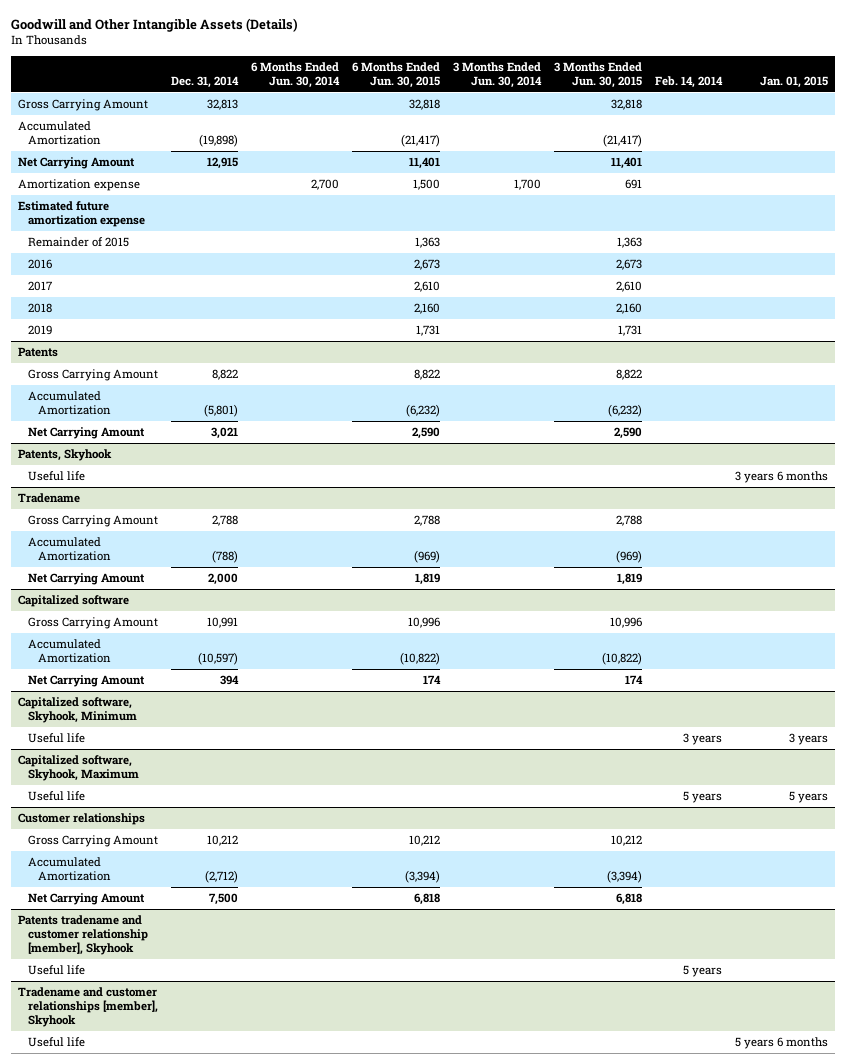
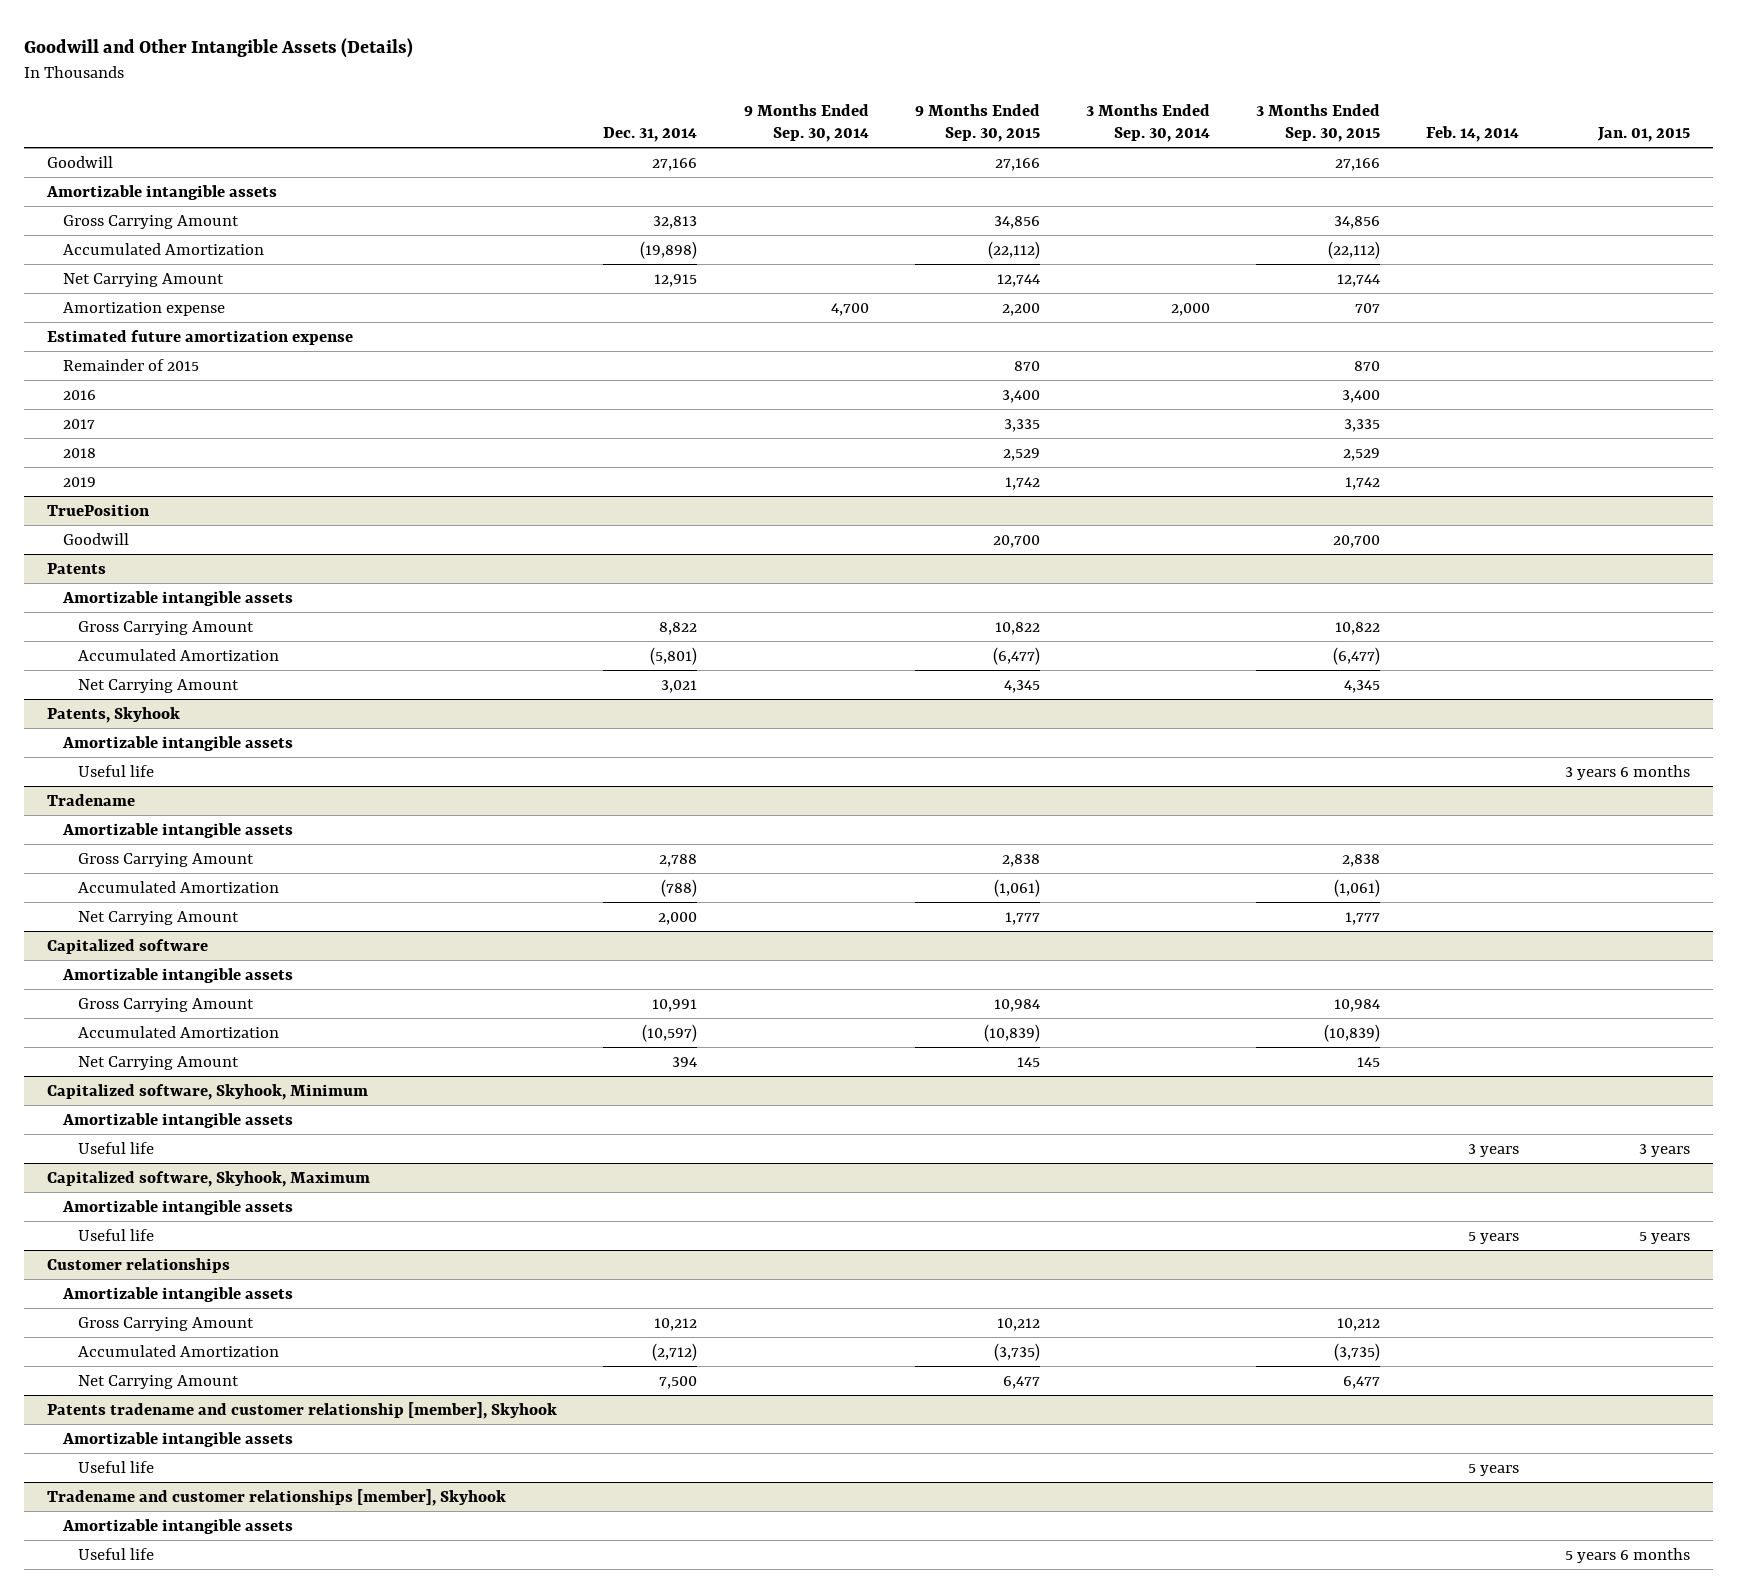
[250,62,340,88] 6 Months Ended Jun. 30, 2014 -> none
[351,62,440,88] 6 Months Ended Jun. 30, 2015 -> none
[452,62,542,88] 3 Months Ended Jun. 30, 2014 -> none
[553,62,642,88] 3 Months Ended Jun. 30, 2015 -> none
none -> [743,103,869,143] 9 Months Ended Sep. 30, 2014
none -> [914,103,1040,143] 9 Months Ended Sep. 30, 2015
none -> [1085,103,1210,143] 3 Months Ended Sep. 30, 2014
none -> [1255,103,1380,143] 3 Months Ended Sep. 30, 2015
none -> [47,155,114,168] Goodwill
none -> [46,184,278,200] Amortizable intangible assets
none -> [47,503,151,516] TruePosition
none -> [62,532,129,545] Goodwill
none -> [61,590,293,606] Amortizable intangible assets
none -> [61,735,293,751] Amortizable intangible assets
none -> [61,822,293,838] Amortizable intangible assets
none -> [61,967,293,983] Amortizable intangible assets
none -> [61,1112,293,1128] Amortizable intangible assets
none -> [61,1199,293,1215] Amortizable intangible assets
none -> [61,1286,293,1302] Amortizable intangible assets
none -> [61,1431,293,1447] Amortizable intangible assets
none -> [61,1518,293,1534] Amortizable intangible assets

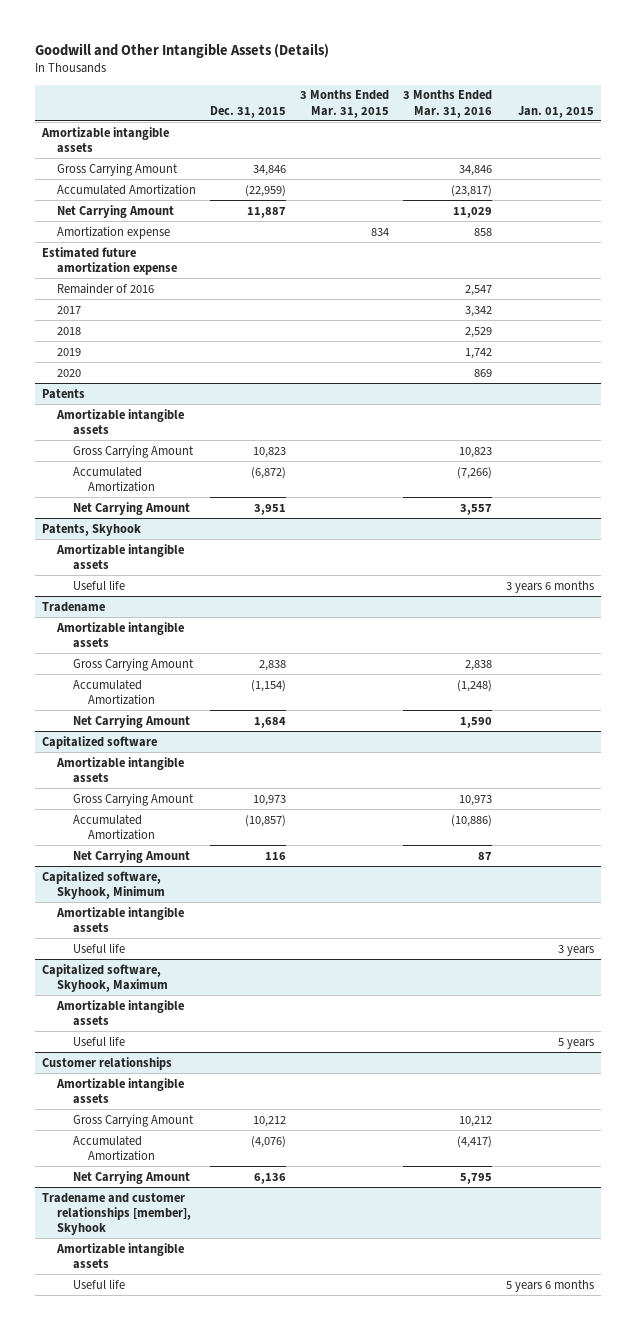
[603,127,698,143] Dec. 31, 2014 -> none
[743,103,869,143] 9 Months Ended Sep. 30, 2014 -> none
[914,103,1040,143] 9 Months Ended Sep. 30, 2015 -> none
[1085,103,1210,143] 3 Months Ended Sep. 30, 2014 -> none
[1255,103,1380,143] 3 Months Ended Sep. 30, 2015 -> none
[1426,126,1520,143] Feb. 14, 2014 -> none
none -> [210,105,287,118] Dec. 31, 2015
none -> [300,90,390,118] 3 Months Ended Mar. 31, 2015
none -> [403,90,493,118] 3 Months Ended Mar. 31, 2016
[47,155,114,168] Goodwill -> none
[62,389,96,400] 2016 -> none
[62,358,199,371] Remainder of 2015 -> [57,282,155,294] Remainder of 2016
[47,503,151,516] TruePosition -> none
[62,532,129,545] Goodwill -> none
none -> [57,368,82,377] 2020
[47,1401,558,1419] Patents tradename and customer relationship [member], Skyhook -> none
[61,1431,293,1447] Amortizable intangible assets -> none
[77,1460,154,1473] Useful life -> none

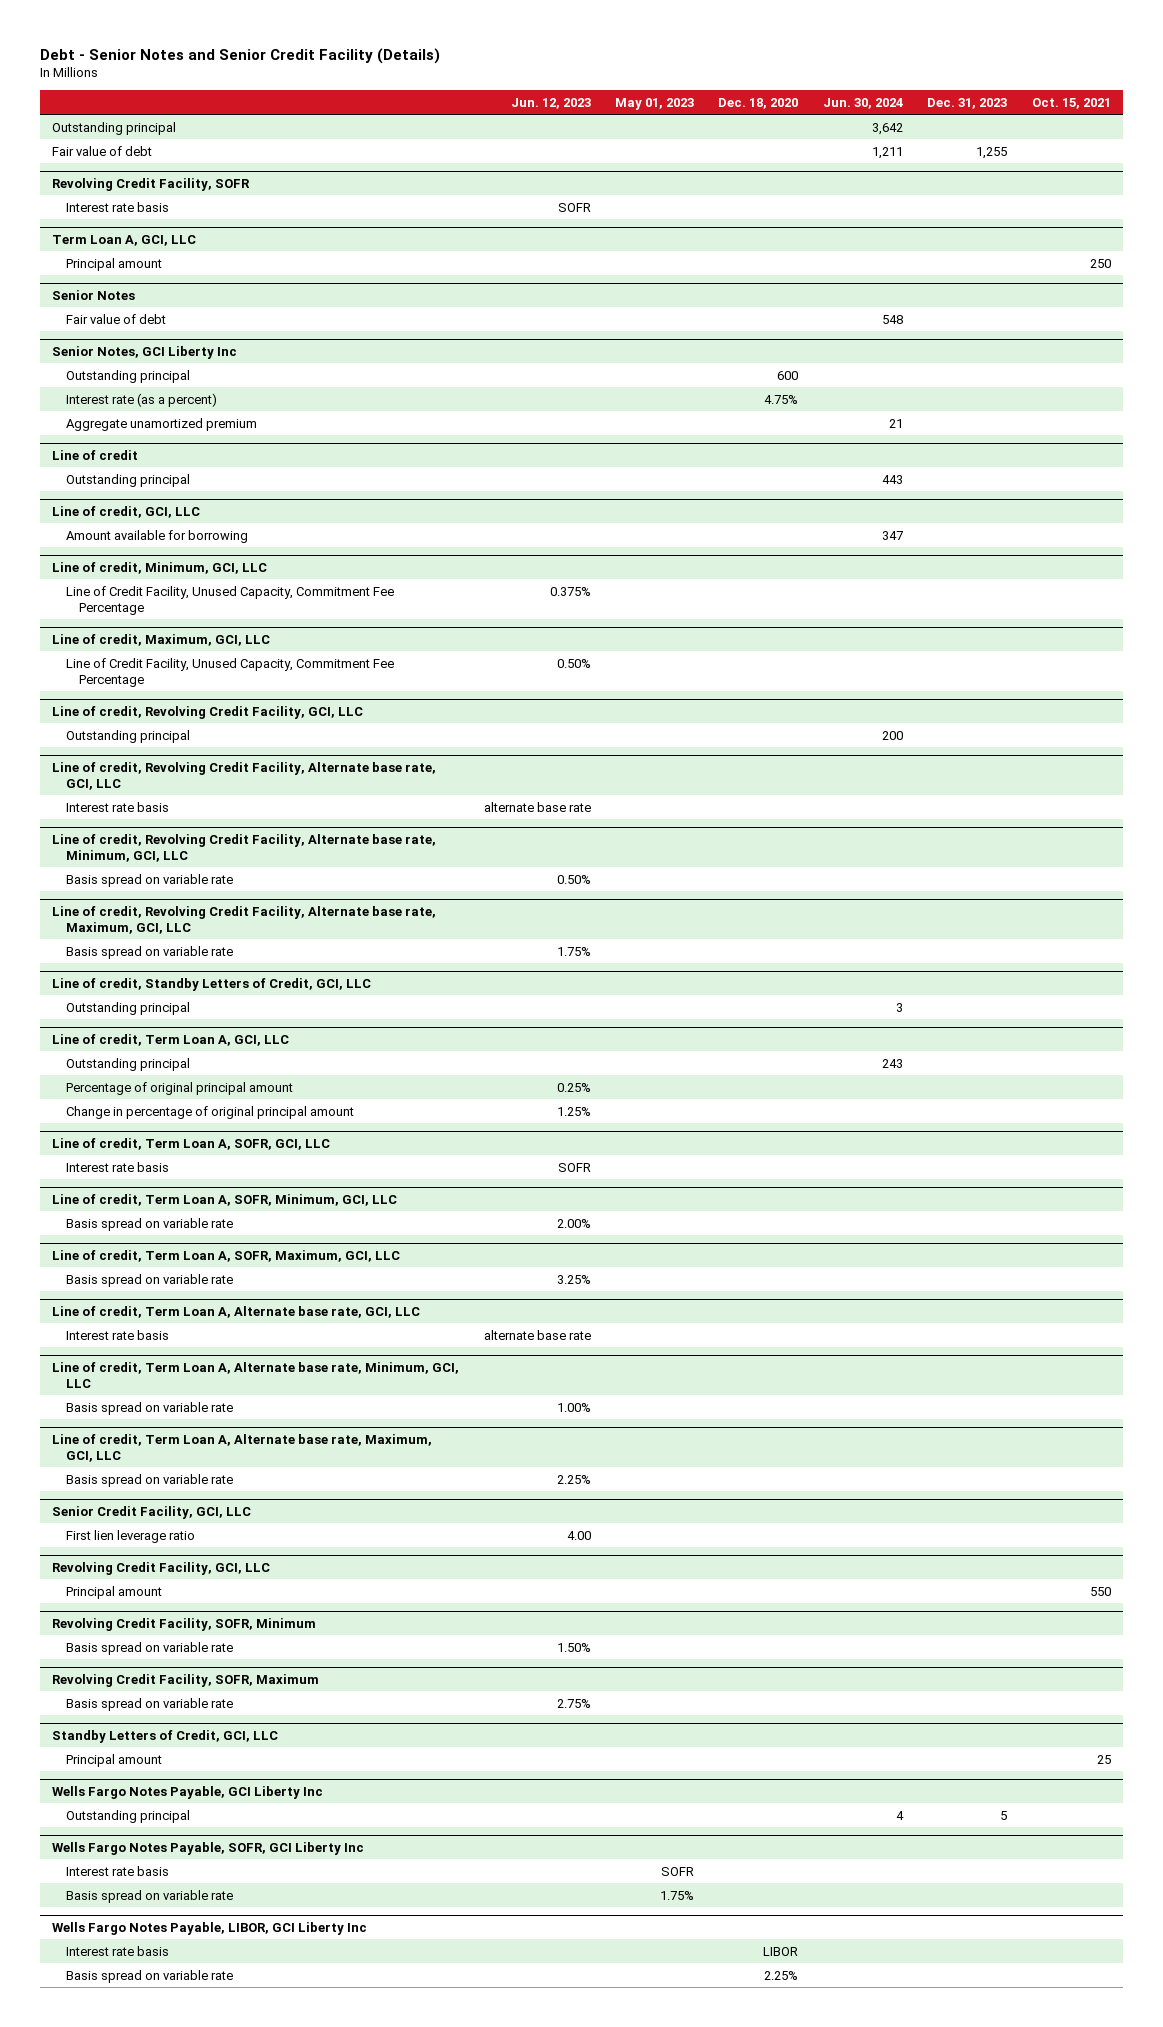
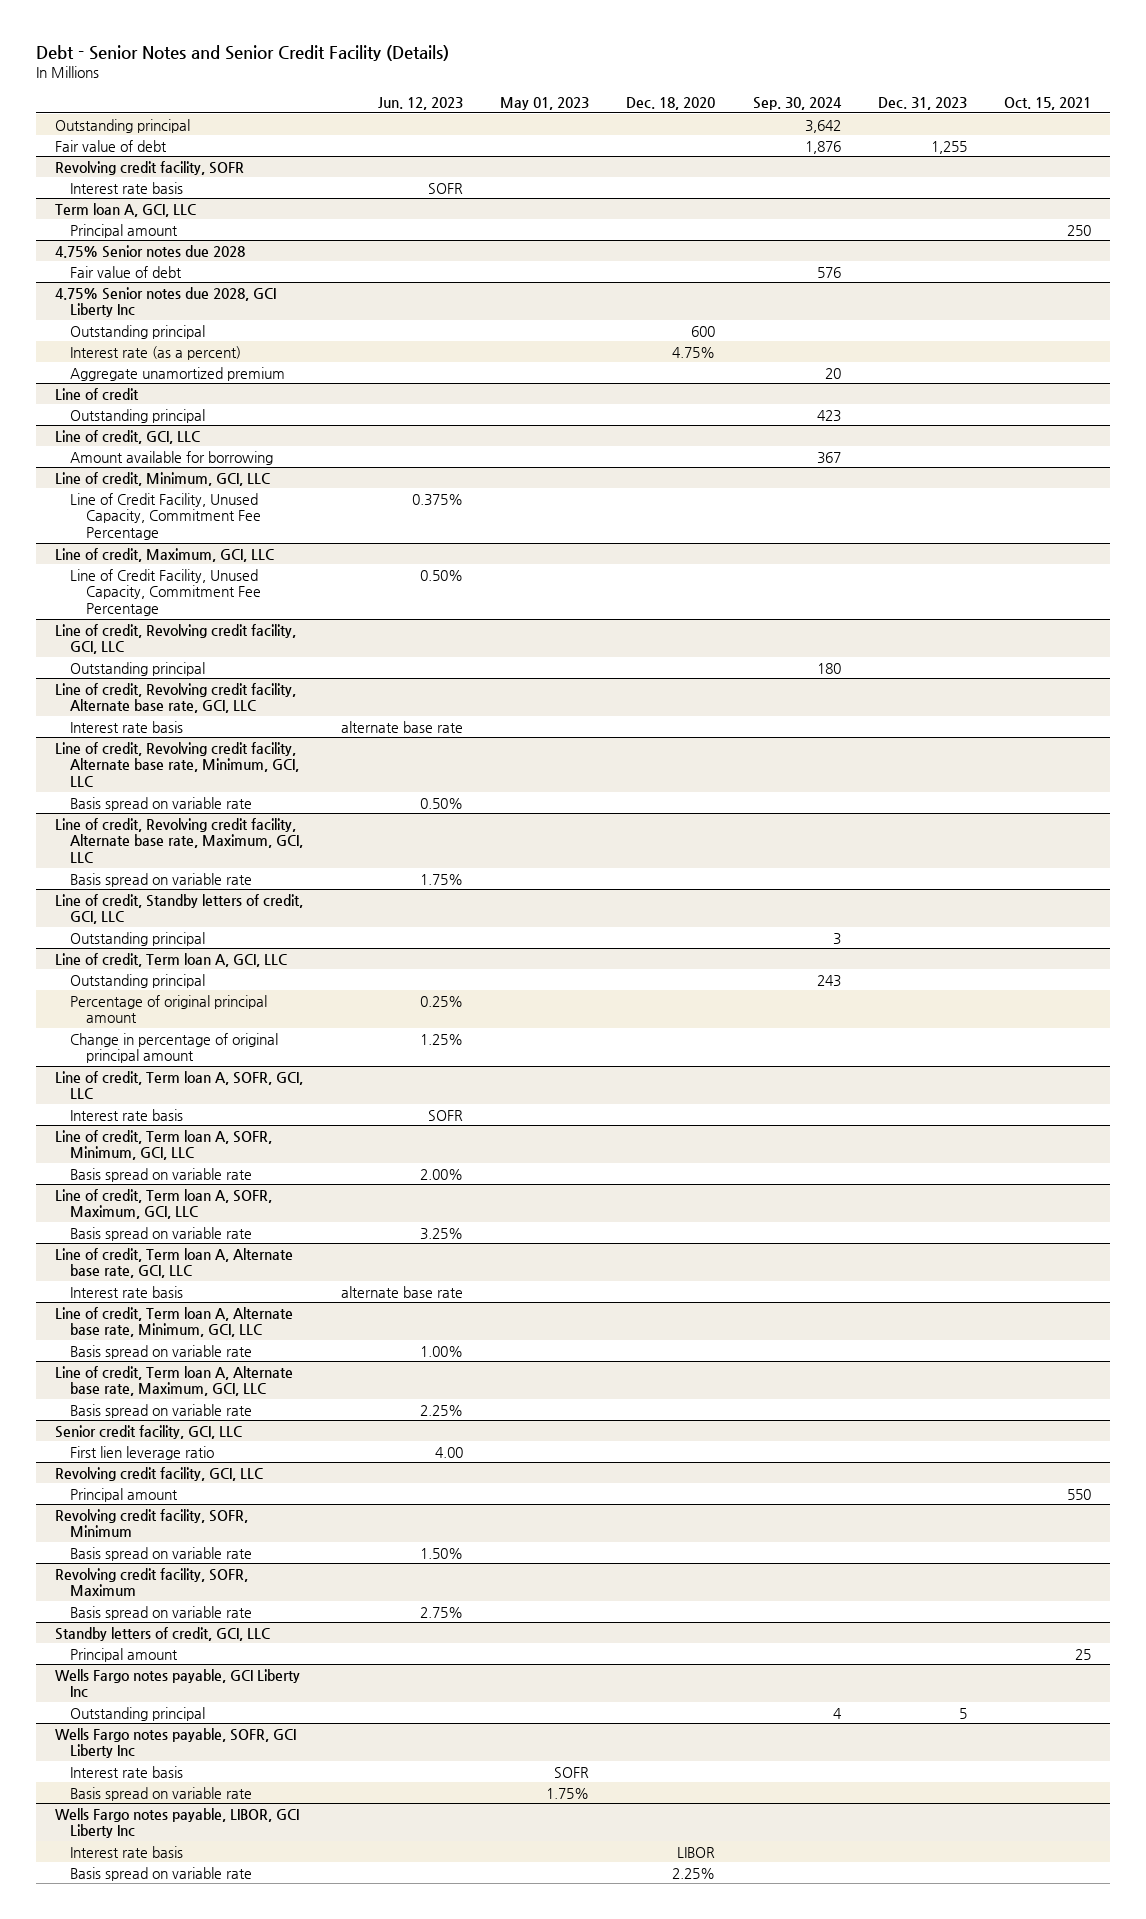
[822,97,903,109] Jun. 30, 2024 -> none
none -> [752,97,842,111] Sep. 30, 2024
[52,177,251,191] Revolving Credit Facility, SOFR -> [54,160,244,175] Revolving credit facility, SOFR
[52,234,197,246] Term Loan A, GCI, LLC -> [54,202,196,217] Term loan A, GCI, LLC
[52,289,136,300] Senior Notes -> [54,244,245,258] 4.75% Senior notes due 2028
[52,345,238,359] Senior Notes, GCI Liberty Inc -> [54,286,276,318] 4.75% Senior notes due 2028, GCI Liberty Inc
[52,705,364,719] Line of credit, Revolving Credit Facility, GCI, LLC -> [54,623,296,655] Line of credit, Revolving credit facility, GCI, LLC
[52,761,437,790] Line of credit, Revolving Credit Facility, Alternate base rate, GCI, LLC -> [54,682,296,714] Line of credit, Revolving credit facility, Alternate base rate, GCI, LLC
[52,833,437,862] Line of credit, Revolving Credit Facility, Alternate base rate, Minimum, GCI, LLC -> [54,741,300,787] Line of credit, Revolving credit facility, Alternate base rate, Minimum, GCI, LLC
[52,905,437,934] Line of credit, Revolving Credit Facility, Alternate base rate, Maximum, GCI, LLC -> [54,817,304,863] Line of credit, Revolving credit facility, Alternate base rate, Maximum, GCI, LLC
[52,977,372,991] Line of credit, Standby Letters of Credit, GCI, LLC -> [54,893,303,925] Line of credit, Standby letters of credit, GCI, LLC
[52,1033,290,1046] Line of credit, Term Loan A, GCI, LLC -> [54,952,287,967] Line of credit, Term loan A, GCI, LLC
[52,1137,331,1150] Line of credit, Term Loan A, SOFR, GCI, LLC -> [54,1070,303,1100] Line of credit, Term loan A, SOFR, GCI, LLC
[52,1193,398,1206] Line of credit, Term Loan A, SOFR, Minimum, GCI, LLC -> [54,1129,272,1161] Line of credit, Term loan A, SOFR, Minimum, GCI, LLC
[52,1249,401,1262] Line of credit, Term Loan A, SOFR, Maximum, GCI, LLC -> [54,1188,272,1220] Line of credit, Term loan A, SOFR, Maximum, GCI, LLC
[52,1305,421,1318] Line of credit, Term Loan A, Alternate base rate, GCI, LLC -> [54,1247,293,1279] Line of credit, Term loan A, Alternate base rate, GCI, LLC
[52,1361,460,1388] Line of credit, Term Loan A, Alternate base rate, Minimum, GCI, LLC -> [54,1306,293,1338] Line of credit, Term loan A, Alternate base rate, Minimum, GCI, LLC
[52,1433,433,1462] Line of credit, Term Loan A, Alternate base rate, Maximum, GCI, LLC -> [54,1365,293,1397] Line of credit, Term loan A, Alternate base rate, Maximum, GCI, LLC
[52,1505,252,1519] Senior Credit Facility, GCI, LLC -> [54,1424,242,1439] Senior credit facility, GCI, LLC
[52,1561,271,1575] Revolving Credit Facility, GCI, LLC -> [54,1466,263,1481] Revolving credit facility, GCI, LLC
[52,1617,317,1631] Revolving Credit Facility, SOFR, Minimum -> [54,1508,248,1538] Revolving credit facility, SOFR, Minimum
[52,1673,320,1687] Revolving Credit Facility, SOFR, Maximum -> [54,1567,248,1597] Revolving credit facility, SOFR, Maximum
[52,1729,279,1743] Standby Letters of Credit, GCI, LLC -> [54,1626,270,1641] Standby letters of credit, GCI, LLC
[52,1785,324,1799] Wells Fargo Notes Payable, GCI Liberty Inc -> [54,1668,300,1698] Wells Fargo notes payable, GCI Liberty Inc
[52,1841,365,1855] Wells Fargo Notes Payable, SOFR, GCI Liberty Inc -> [54,1727,296,1759] Wells Fargo notes payable, SOFR, GCI Liberty Inc
[52,1921,368,1935] Wells Fargo Notes Payable, LIBOR, GCI Liberty Inc -> [54,1807,299,1839] Wells Fargo notes payable, LIBOR, GCI Liberty Inc

